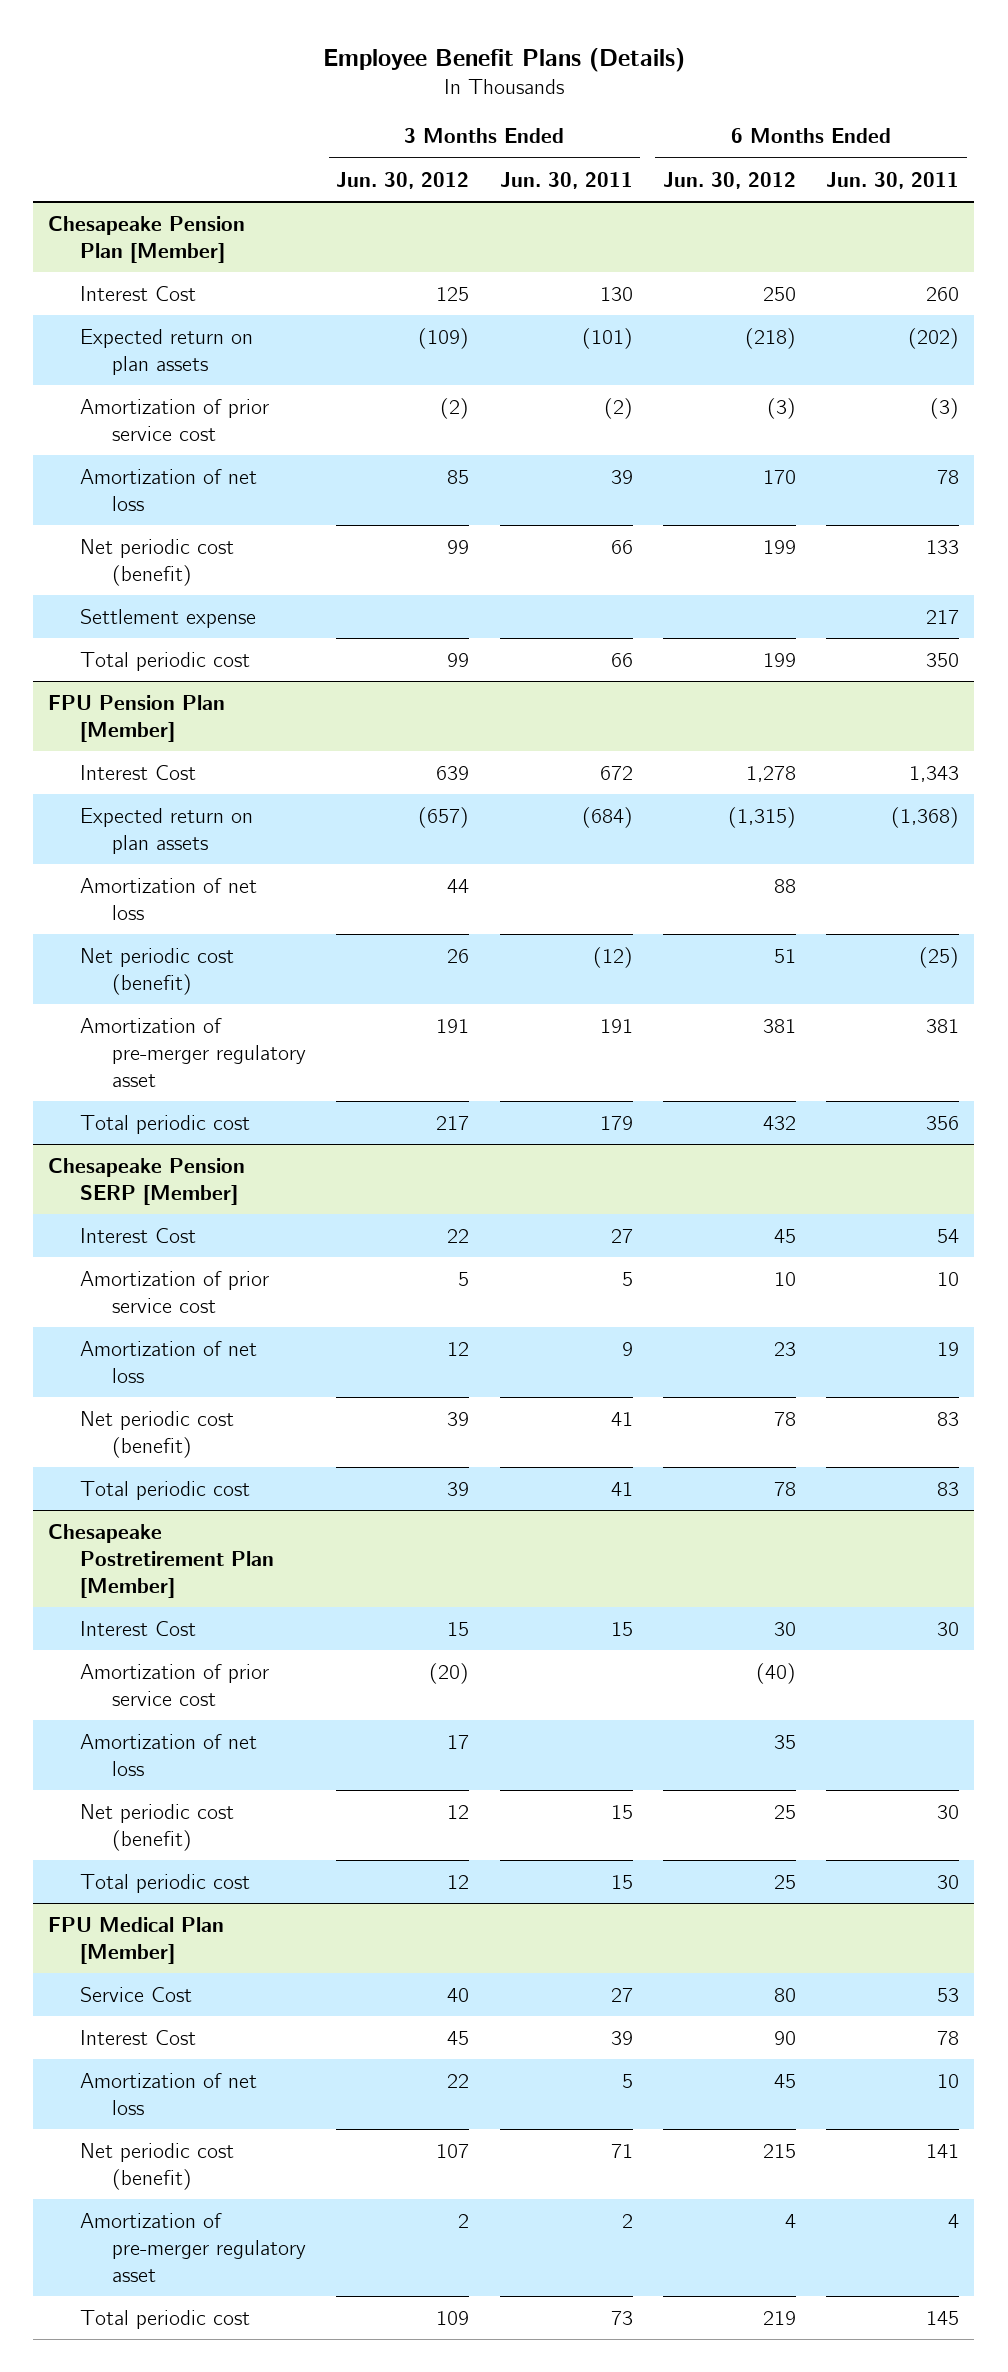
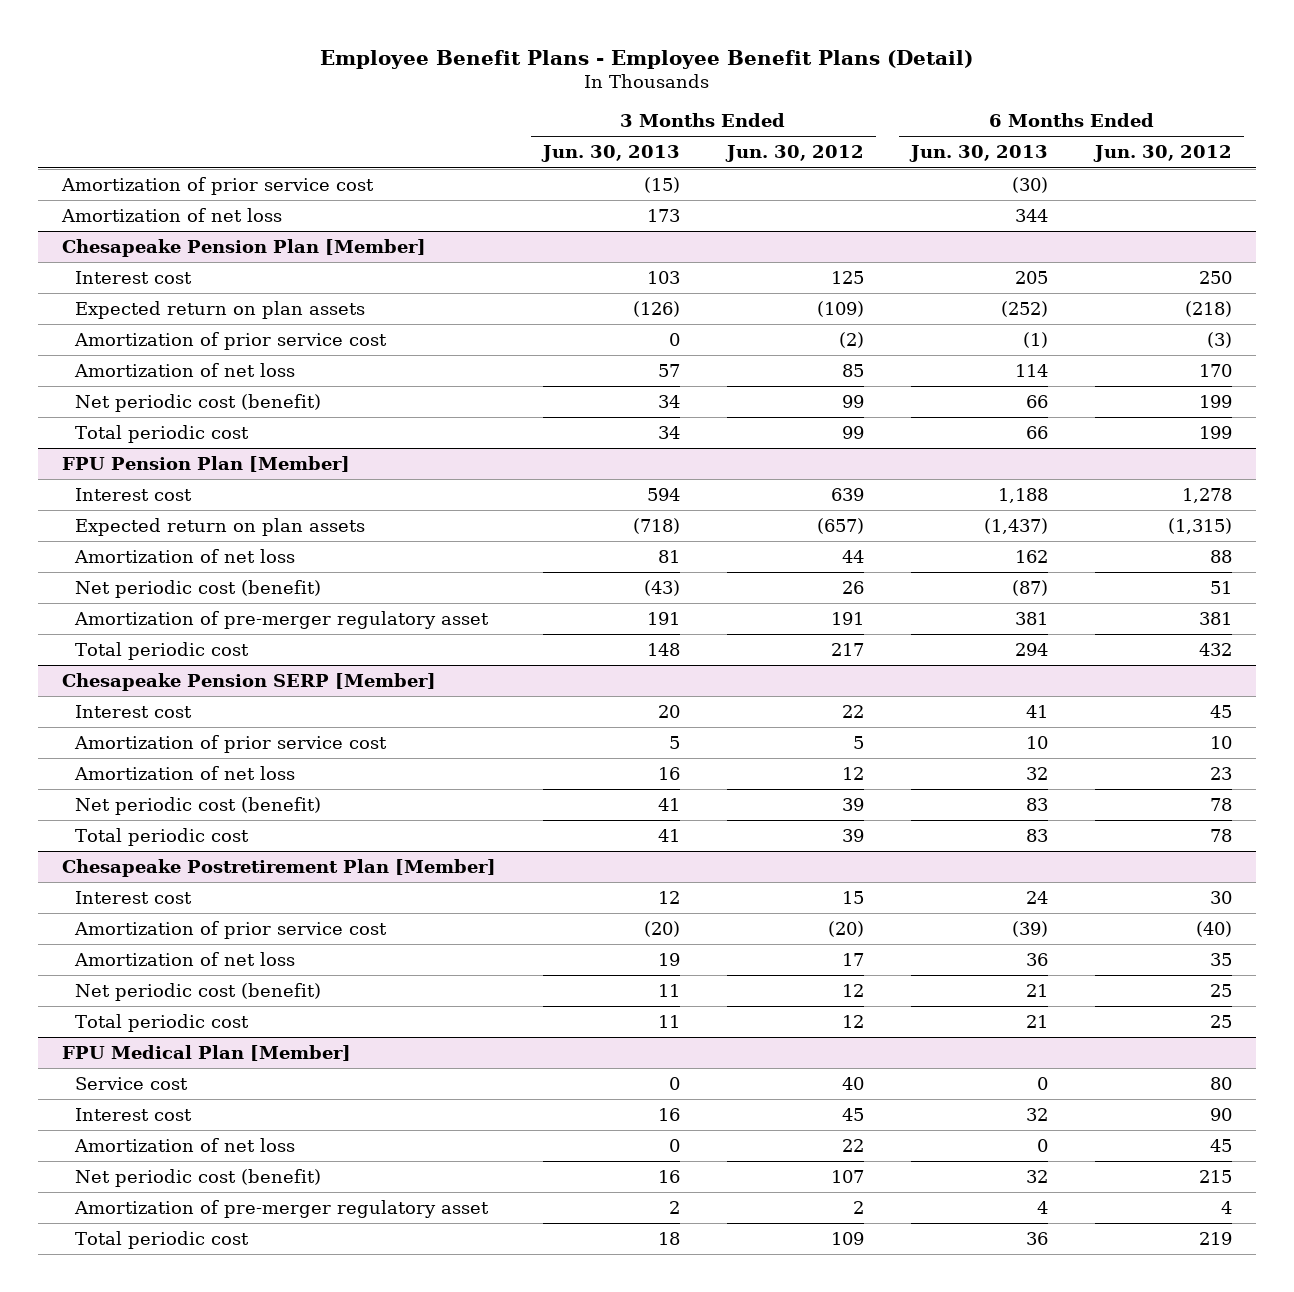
[322,47,685,72] Employee Benefit Plans (Details) -> [319,49,973,69] Employee Benefit Plans - Employee Benefit Plans (Detail)
[499,171,633,189] Jun. 30, 2011 -> none
[826,171,960,189] Jun. 30, 2011 -> none
none -> [540,145,680,163] Jun. 30, 2013
none -> [909,145,1049,163] Jun. 30, 2013
none -> [60,176,374,195] Amortization of prior service cost
none -> [60,207,282,222] Amortization of net loss
[80,285,197,301] Interest Cost -> [75,270,193,284] Interest cost
[80,608,257,628] Settlement expense -> none
[80,764,197,780] Interest Cost -> [75,487,193,501] Interest cost
[80,1227,197,1243] Interest Cost -> [75,704,193,718] Interest cost
[80,1620,197,1636] Interest Cost -> [75,890,193,904] Interest cost
[80,1986,193,2002] Service Cost -> [75,1076,189,1090] Service cost
[80,2029,197,2045] Interest Cost -> [75,1107,193,1121] Interest cost

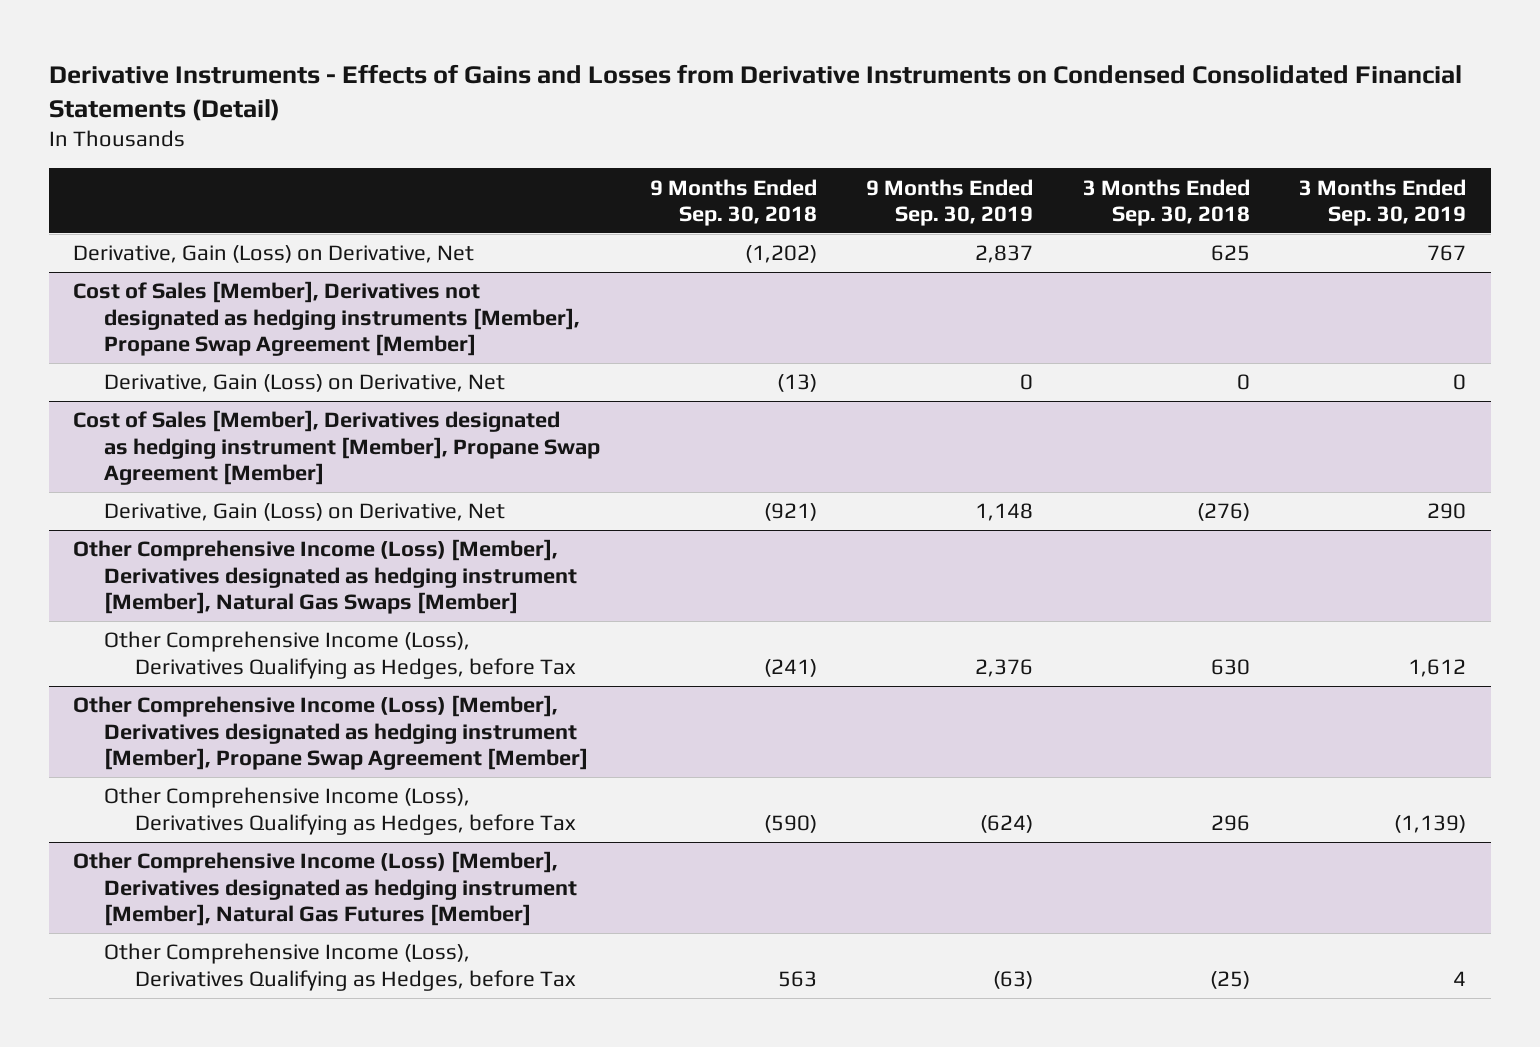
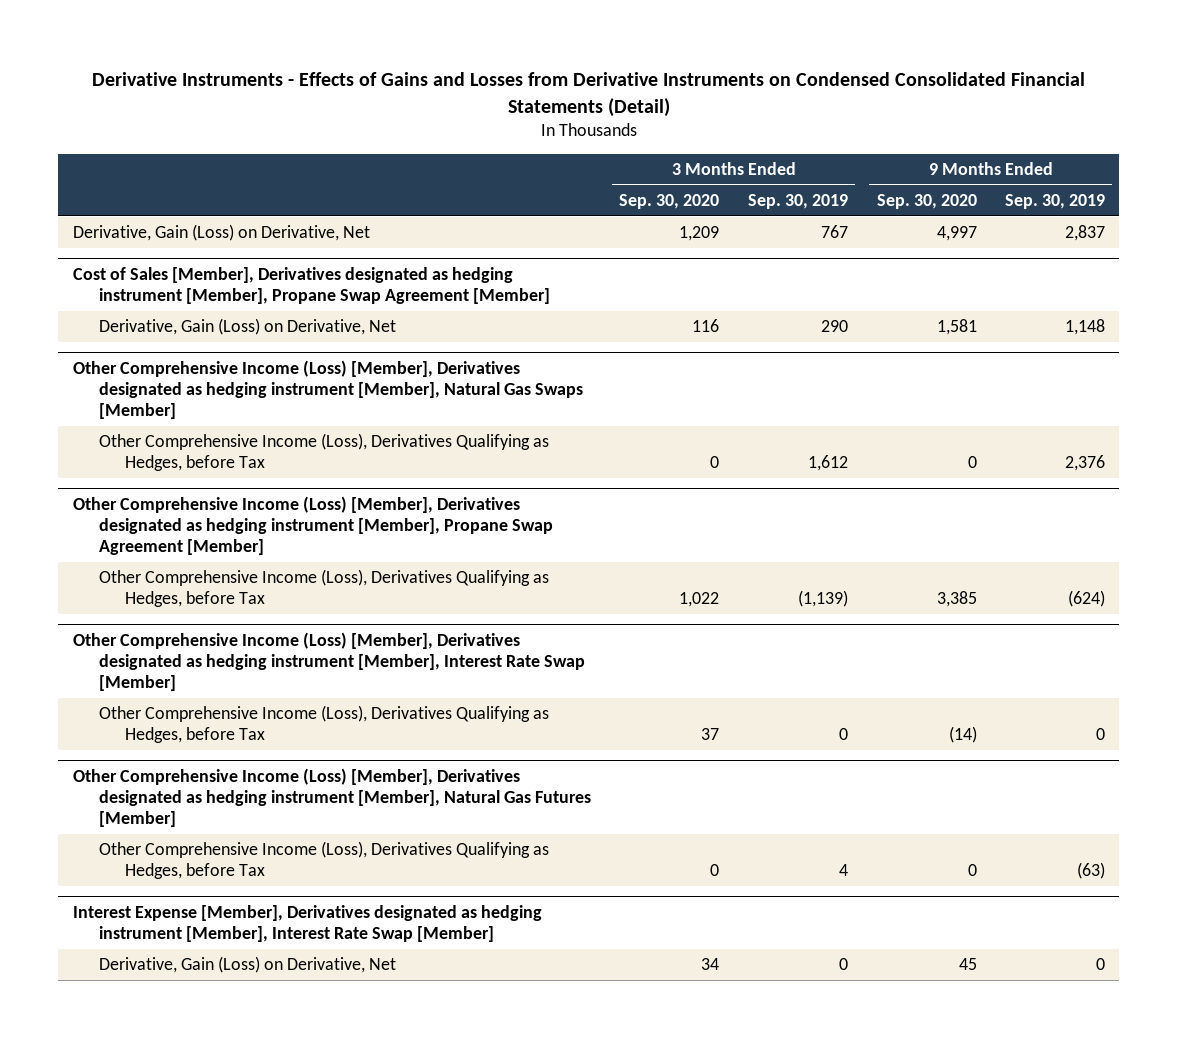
[649,178,817,226] 9 Months Ended Sep. 30, 2018 -> none
[1082,178,1250,226] 3 Months Ended Sep. 30, 2018 -> none
none -> [619,193,720,209] Sep. 30, 2020
none -> [876,193,977,209] Sep. 30, 2020
[73,281,581,356] Cost of Sales [Member], Derivatives not designated as hedging instruments [Member], Propane Swap Agreement [Member] -> none
[104,374,506,393] Derivative, Gain (Loss) on Derivative, Net -> none
none -> [72,631,585,692] Other Comprehensive Income (Loss) [Member], Derivatives designated as hedging instrument [Member], Interest Rate Swap [Member]
none -> [98,705,549,744] Other Comprehensive Income (Loss), Derivatives Qualifying as Hedges, before Tax
none -> [72,904,542,942] Interest Expense [Member], Derivatives designated as hedging instrument [Member], Interest Rate Swap [Member]
none -> [98,956,396,974] Derivative, Gain (Loss) on Derivative, Net

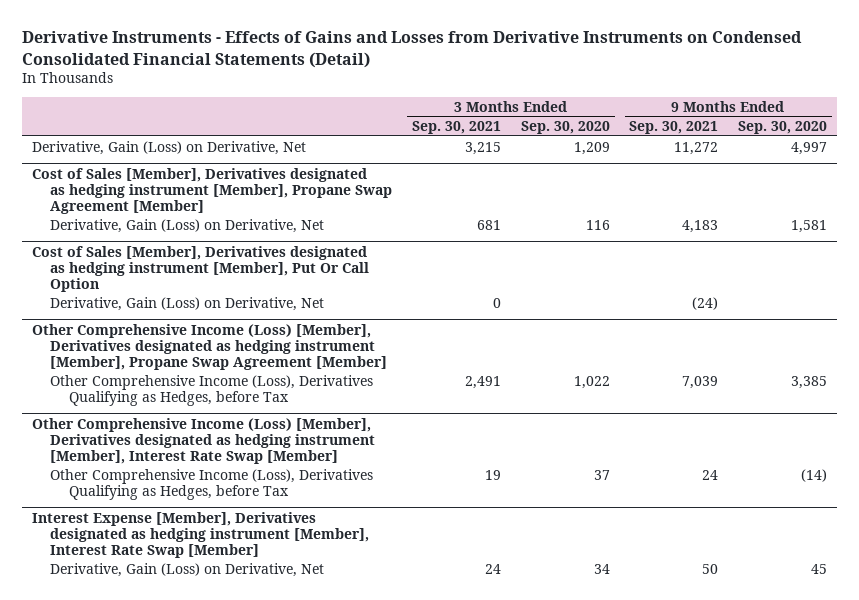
[747,193,848,209] Sep. 30, 2019 -> none
[1005,193,1106,209] Sep. 30, 2019 -> none
none -> [411,121,501,135] Sep. 30, 2021
none -> [629,121,719,135] Sep. 30, 2021
[72,359,583,420] Other Comprehensive Income (Loss) [Member], Derivatives designated as hedging instrument [Member], Natural Gas Swaps [Member] -> none
[98,433,549,472] Other Comprehensive Income (Loss), Derivatives Qualifying as Hedges, before Tax -> none
none -> [31,245,370,292] Cost of Sales [Member], Derivatives designated as hedging instrument [Member], Put Or Call Option
none -> [50,296,325,311] Derivative, Gain (Loss) on Derivative, Net
[72,767,591,828] Other Comprehensive Income (Loss) [Member], Derivatives designated as hedging instrument [Member], Natural Gas Futures [Member] -> none
[98,841,549,880] Other Comprehensive Income (Loss), Derivatives Qualifying as Hedges, before Tax -> none

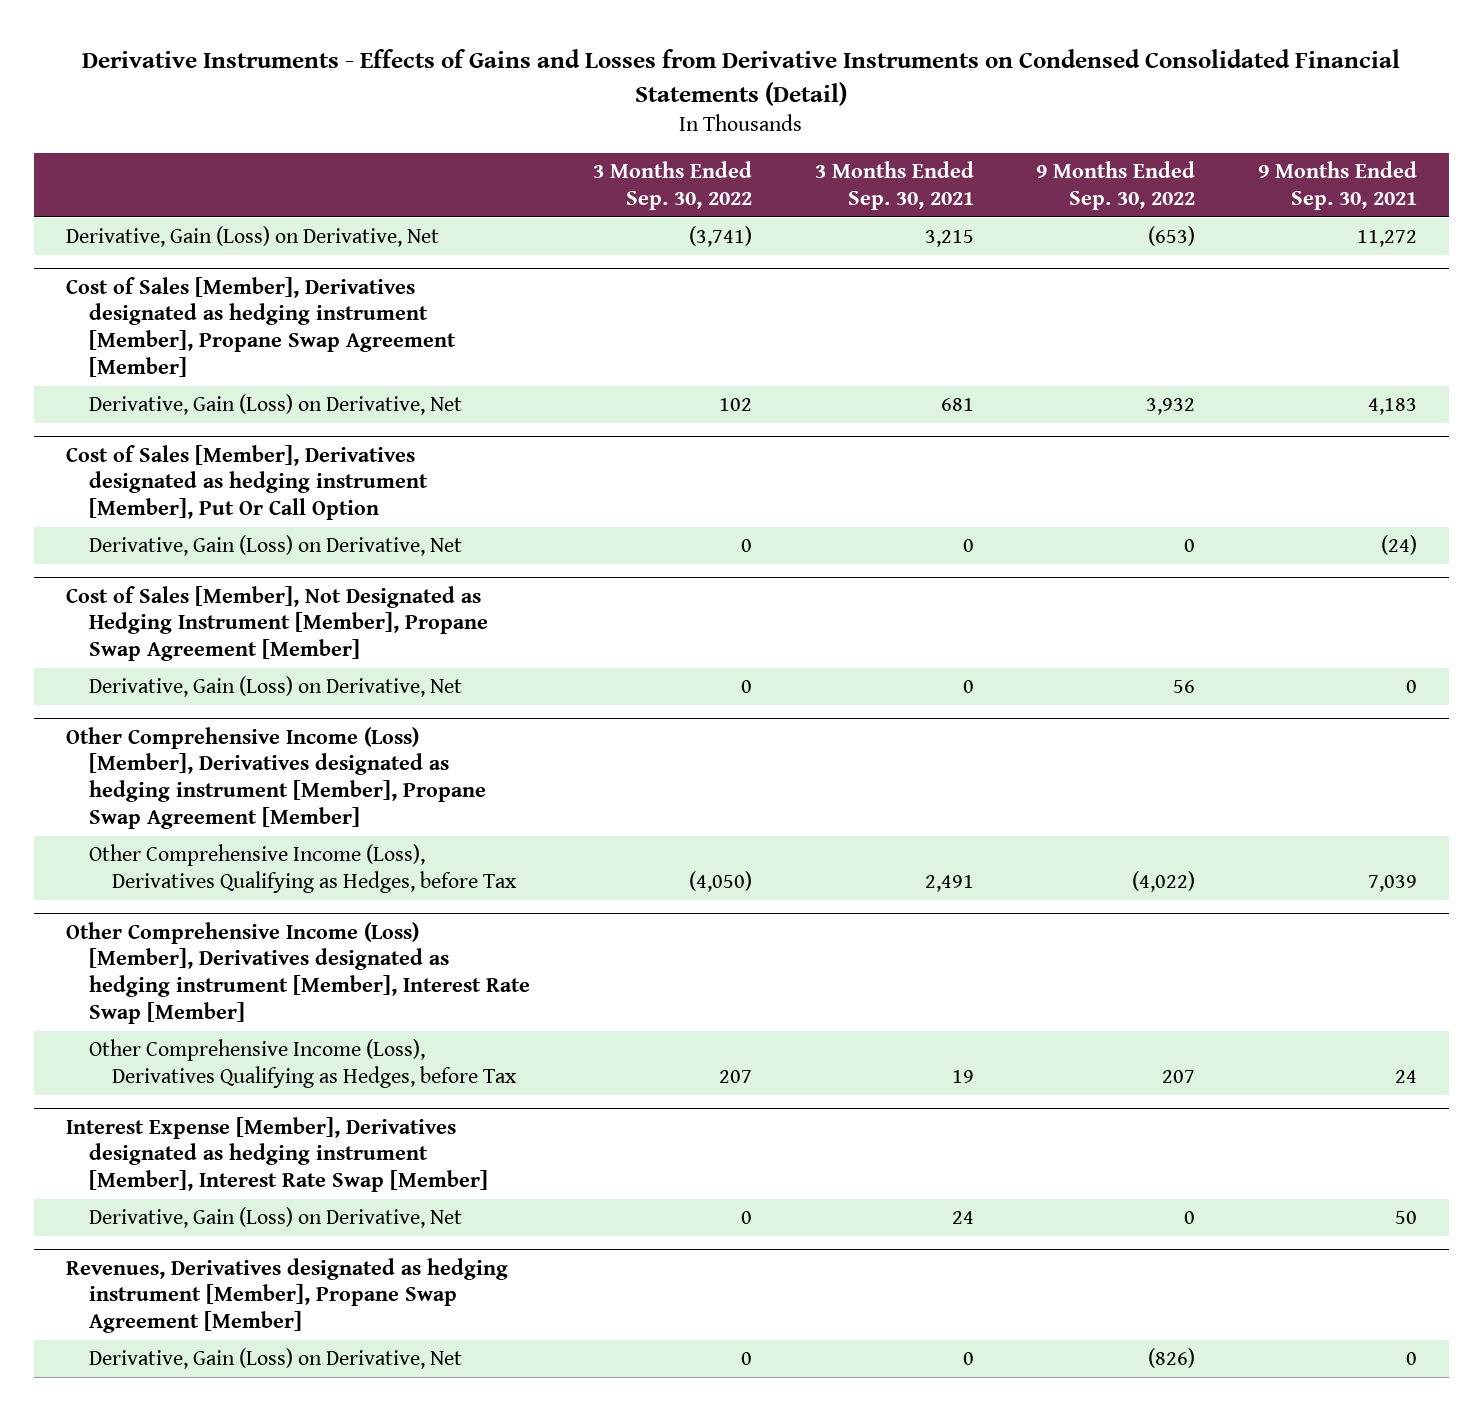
[520,121,610,135] Sep. 30, 2020 -> none
[738,121,828,135] Sep. 30, 2020 -> none
none -> [592,161,752,210] 3 Months Ended Sep. 30, 2022
none -> [1036,161,1196,210] 9 Months Ended Sep. 30, 2022
none -> [65,585,488,662] Cost of Sales [Member], Not Designated as Hedging Instrument [Member], Propane Swap Agreement [Member]
none -> [88,676,462,698] Derivative, Gain (Loss) on Derivative, Net
none -> [65,1257,508,1334] Revenues, Derivatives designated as hedging instrument [Member], Propane Swap Agreement [Member]
none -> [88,1348,462,1370] Derivative, Gain (Loss) on Derivative, Net

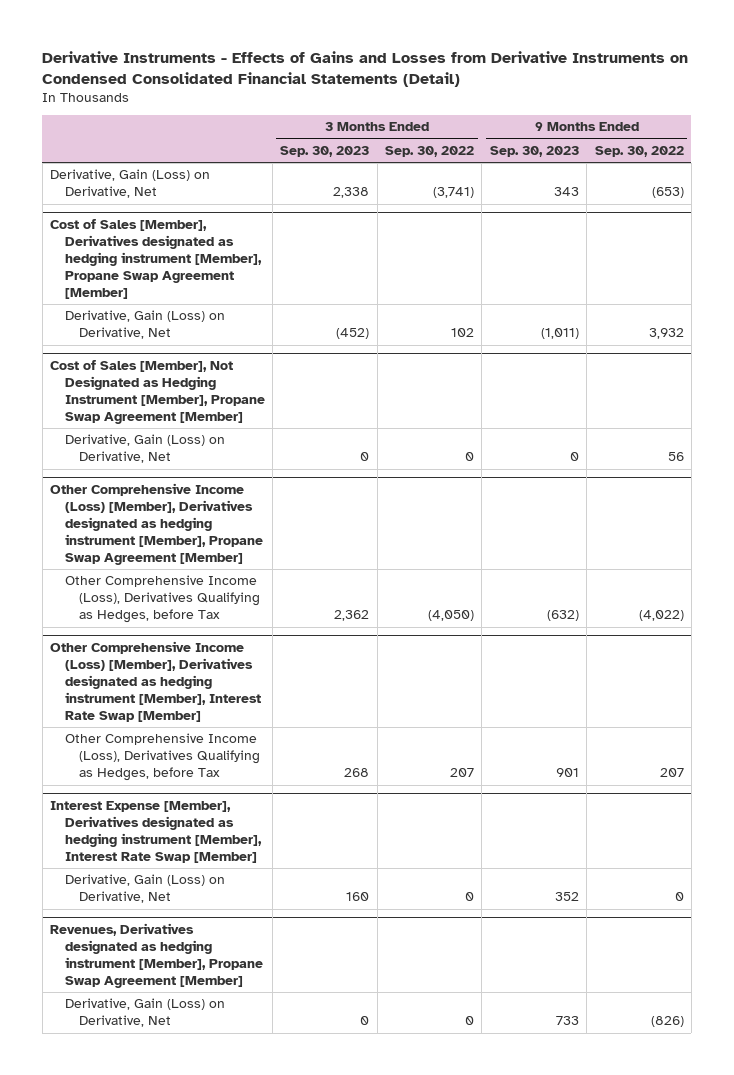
[814,161,974,210] 3 Months Ended Sep. 30, 2021 -> none
[1258,161,1418,210] 9 Months Ended Sep. 30, 2021 -> none
none -> [280,145,370,157] Sep. 30, 2023
none -> [489,145,579,157] Sep. 30, 2023
[65,444,428,521] Cost of Sales [Member], Derivatives designated as hedging instrument [Member], Put Or Call Option -> none
[88,535,462,557] Derivative, Gain (Loss) on Derivative, Net -> none

